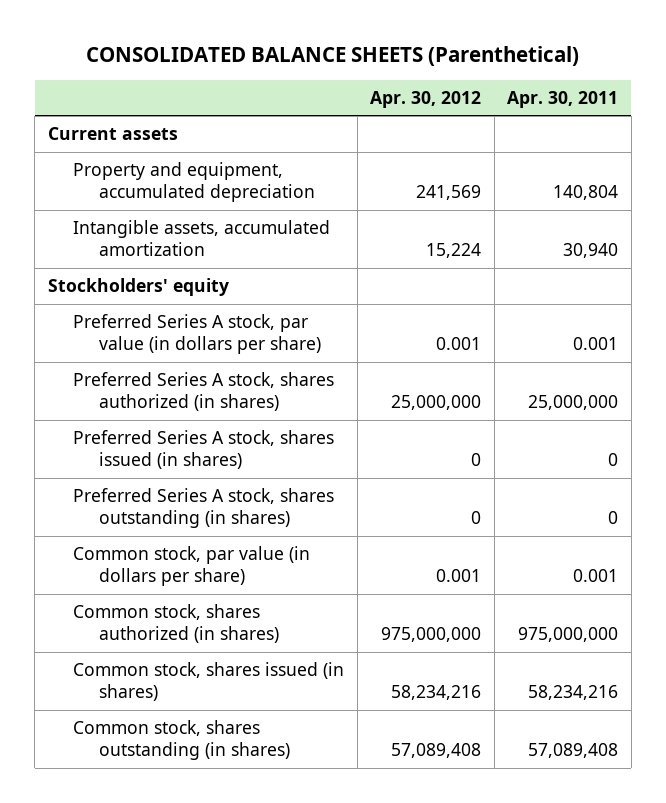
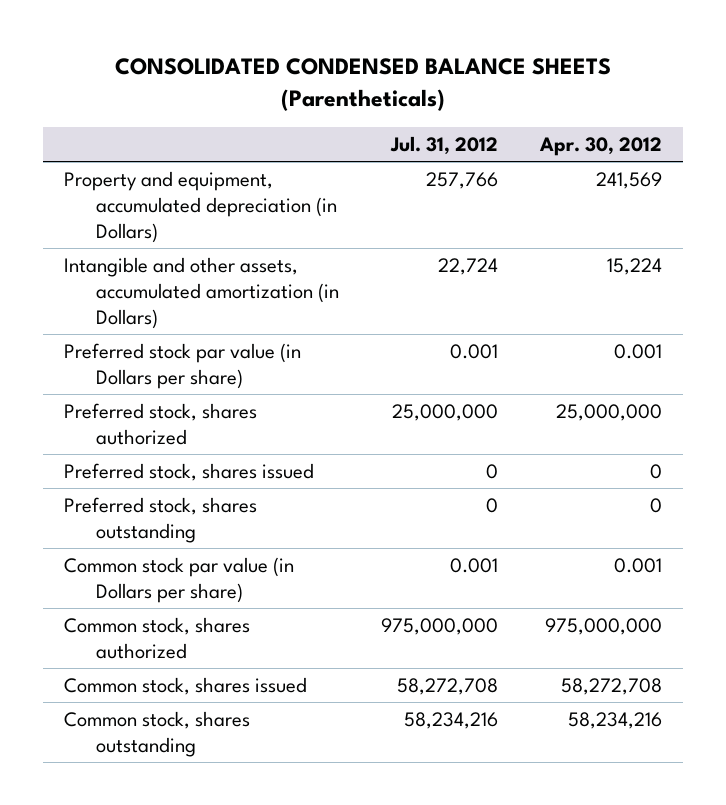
[85,45,579,66] CONSOLIDATED BALANCE SHEETS (Parenthetical) -> [115,58,612,112] CONSOLIDATED CONDENSED BALANCE SHEETS (Parentheticals)
[507,90,619,108] Apr. 30, 2011 -> none
none -> [390,135,499,155] Jul. 31, 2012
[47,127,178,141] Current assets -> none
[47,278,229,297] Stockholders' equity -> none
[73,162,315,203] Property and equipment, accumulated depreciation -> [63,170,338,243] Property and equipment, accumulated depreciation (in Dollars)
[73,220,331,257] Intangible assets, accumulated amortization -> [63,256,340,329] Intangible and other assets, accumulated amortization (in Dollars)
[73,314,321,355] Preferred Series A stock, par value (in dollars per share) -> [63,342,301,389] Preferred stock par value (in Dollars per share)
[73,372,335,412] Preferred Series A stock, shares authorized (in shares) -> [63,402,257,445] Preferred stock, shares authorized
[73,430,335,470] Preferred Series A stock, shares issued (in shares) -> [63,462,314,481] Preferred stock, shares issued
[73,488,335,529] Preferred Series A stock, shares outstanding (in shares) -> [63,496,257,543] Preferred stock, shares outstanding
[73,546,311,587] Common stock, par value (in dollars per share) -> [63,556,294,603] Common stock par value (in Dollars per share)
[73,604,279,644] Common stock, shares authorized (in shares) -> [63,616,250,659] Common stock, shares authorized
[73,662,345,702] Common stock, shares issued (in shares) -> [63,676,307,695] Common stock, shares issued
[391,685,482,701] 58,234,216 -> [561,677,663,695] 58,272,708
[73,720,290,761] Common stock, shares outstanding (in shares) -> [63,710,250,757] Common stock, shares outstanding
[391,743,482,759] 57,089,408 -> [568,711,663,729] 58,234,216

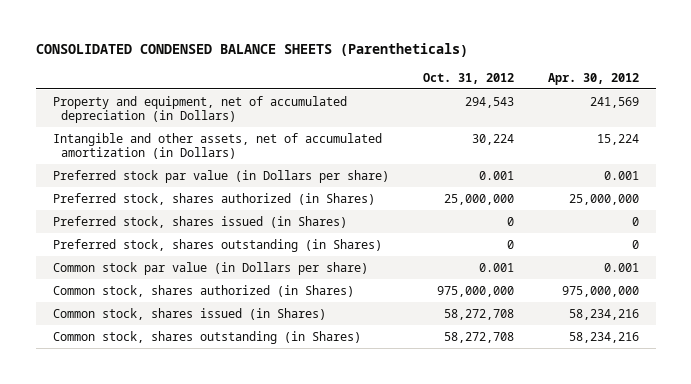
[390,135,499,155] Jul. 31, 2012 -> none
none -> [422,72,514,84] Oct. 31, 2012
[63,170,338,243] Property and equipment, accumulated depreciation (in Dollars) -> [52,95,347,124] Property and equipment, net of accumulated depreciation (in Dollars)
[63,256,340,329] Intangible and other assets, accumulated amortization (in Dollars) -> [52,132,382,160] Intangible and other assets, net of accumulated amortization (in Dollars)
[63,402,257,445] Preferred stock, shares authorized -> [52,192,375,205] Preferred stock, shares authorized (in Shares)
[63,462,314,481] Preferred stock, shares issued -> [52,215,347,228] Preferred stock, shares issued (in Shares)
[63,496,257,543] Preferred stock, shares outstanding -> [52,238,382,252] Preferred stock, shares outstanding (in Shares)
[63,616,250,659] Common stock, shares authorized -> [52,284,354,297] Common stock, shares authorized (in Shares)
[63,676,307,695] Common stock, shares issued -> [52,307,326,320] Common stock, shares issued (in Shares)
[561,677,663,695] 58,272,708 -> [568,308,639,320] 58,234,216
[63,710,250,757] Common stock, shares outstanding -> [52,330,361,344] Common stock, shares outstanding (in Shares)

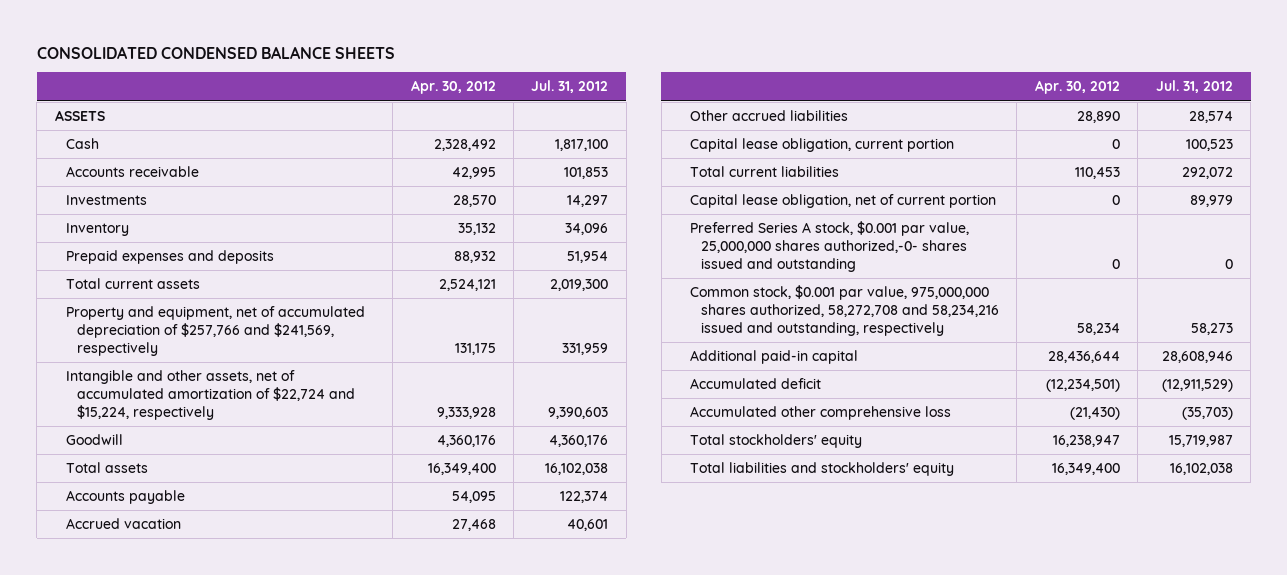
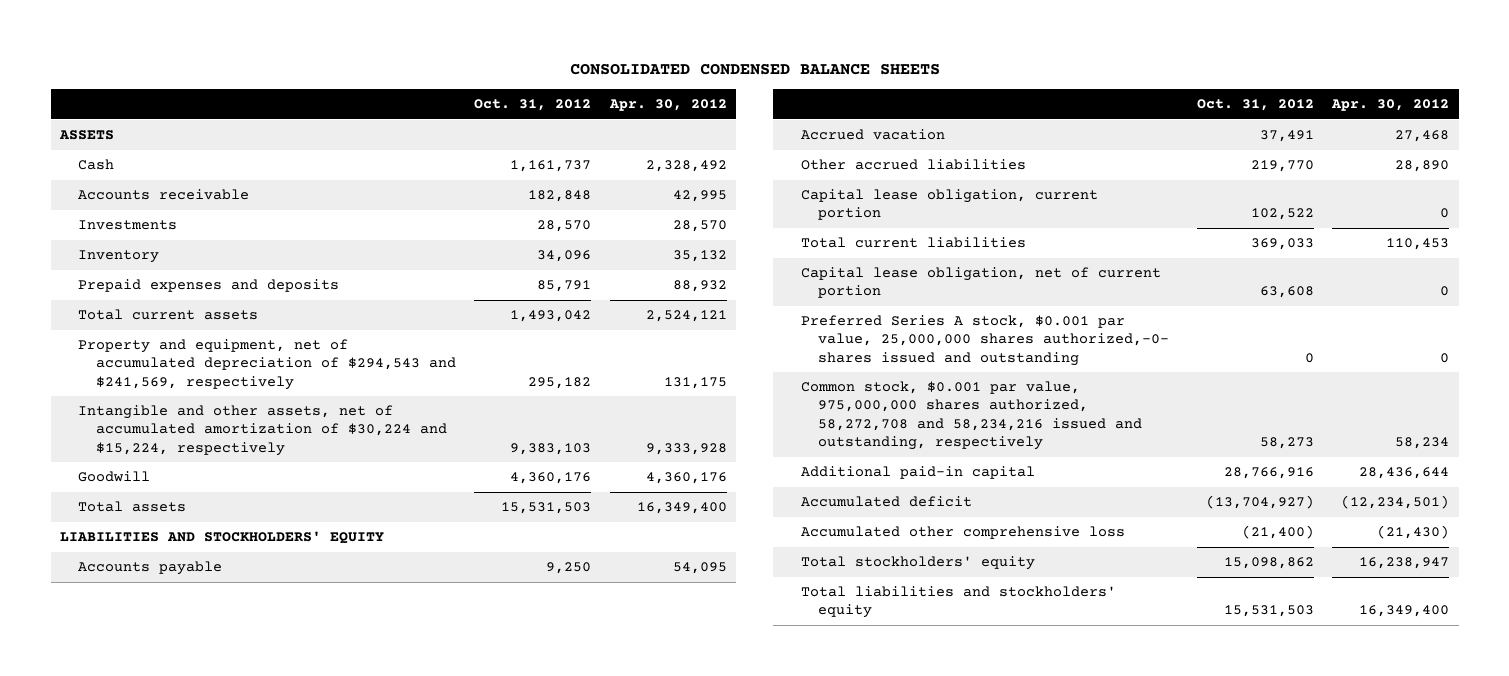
[531,80,609,94] Jul. 31, 2012 -> none
none -> [474,99,592,112] Oct. 31, 2012
[65,306,365,356] Property and equipment, net of accumulated depreciation of $257,766 and $241,569, respectively -> [78,339,456,390] Property and equipment, net of accumulated depreciation of $294,543 and $241,569, respectively
[65,370,355,420] Intangible and other assets, net of accumulated amortization of $22,724 and $15,224, respectively -> [78,405,447,456] Intangible and other assets, net of accumulated amortization of $30,224 and $15,224, respectively
none -> [60,531,385,545] LIABILITIES AND STOCKHOLDERS' EQUITY

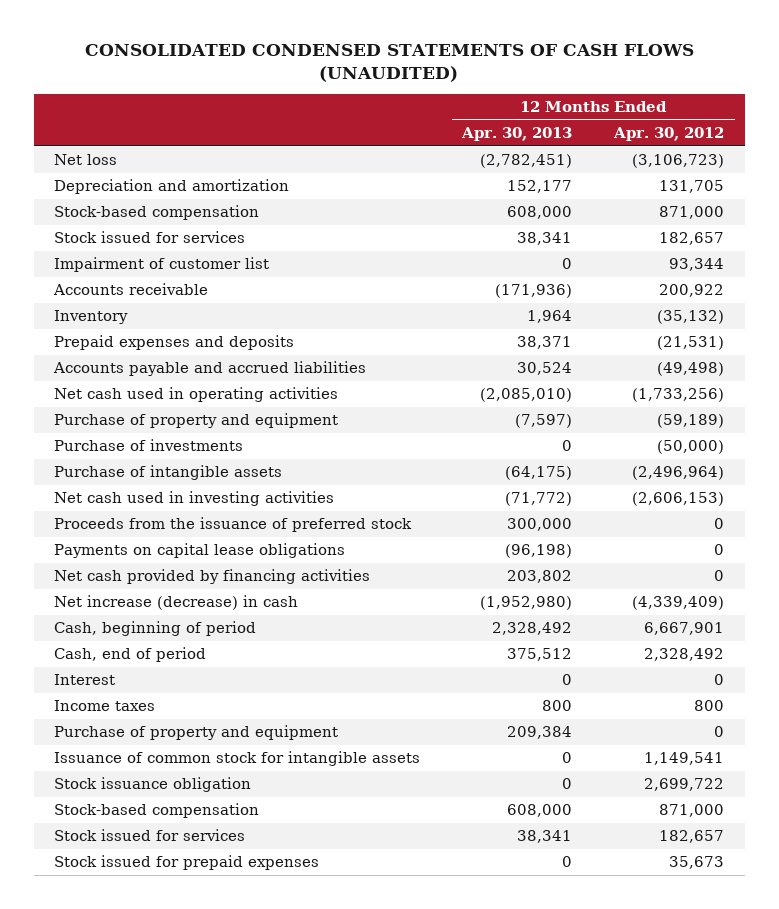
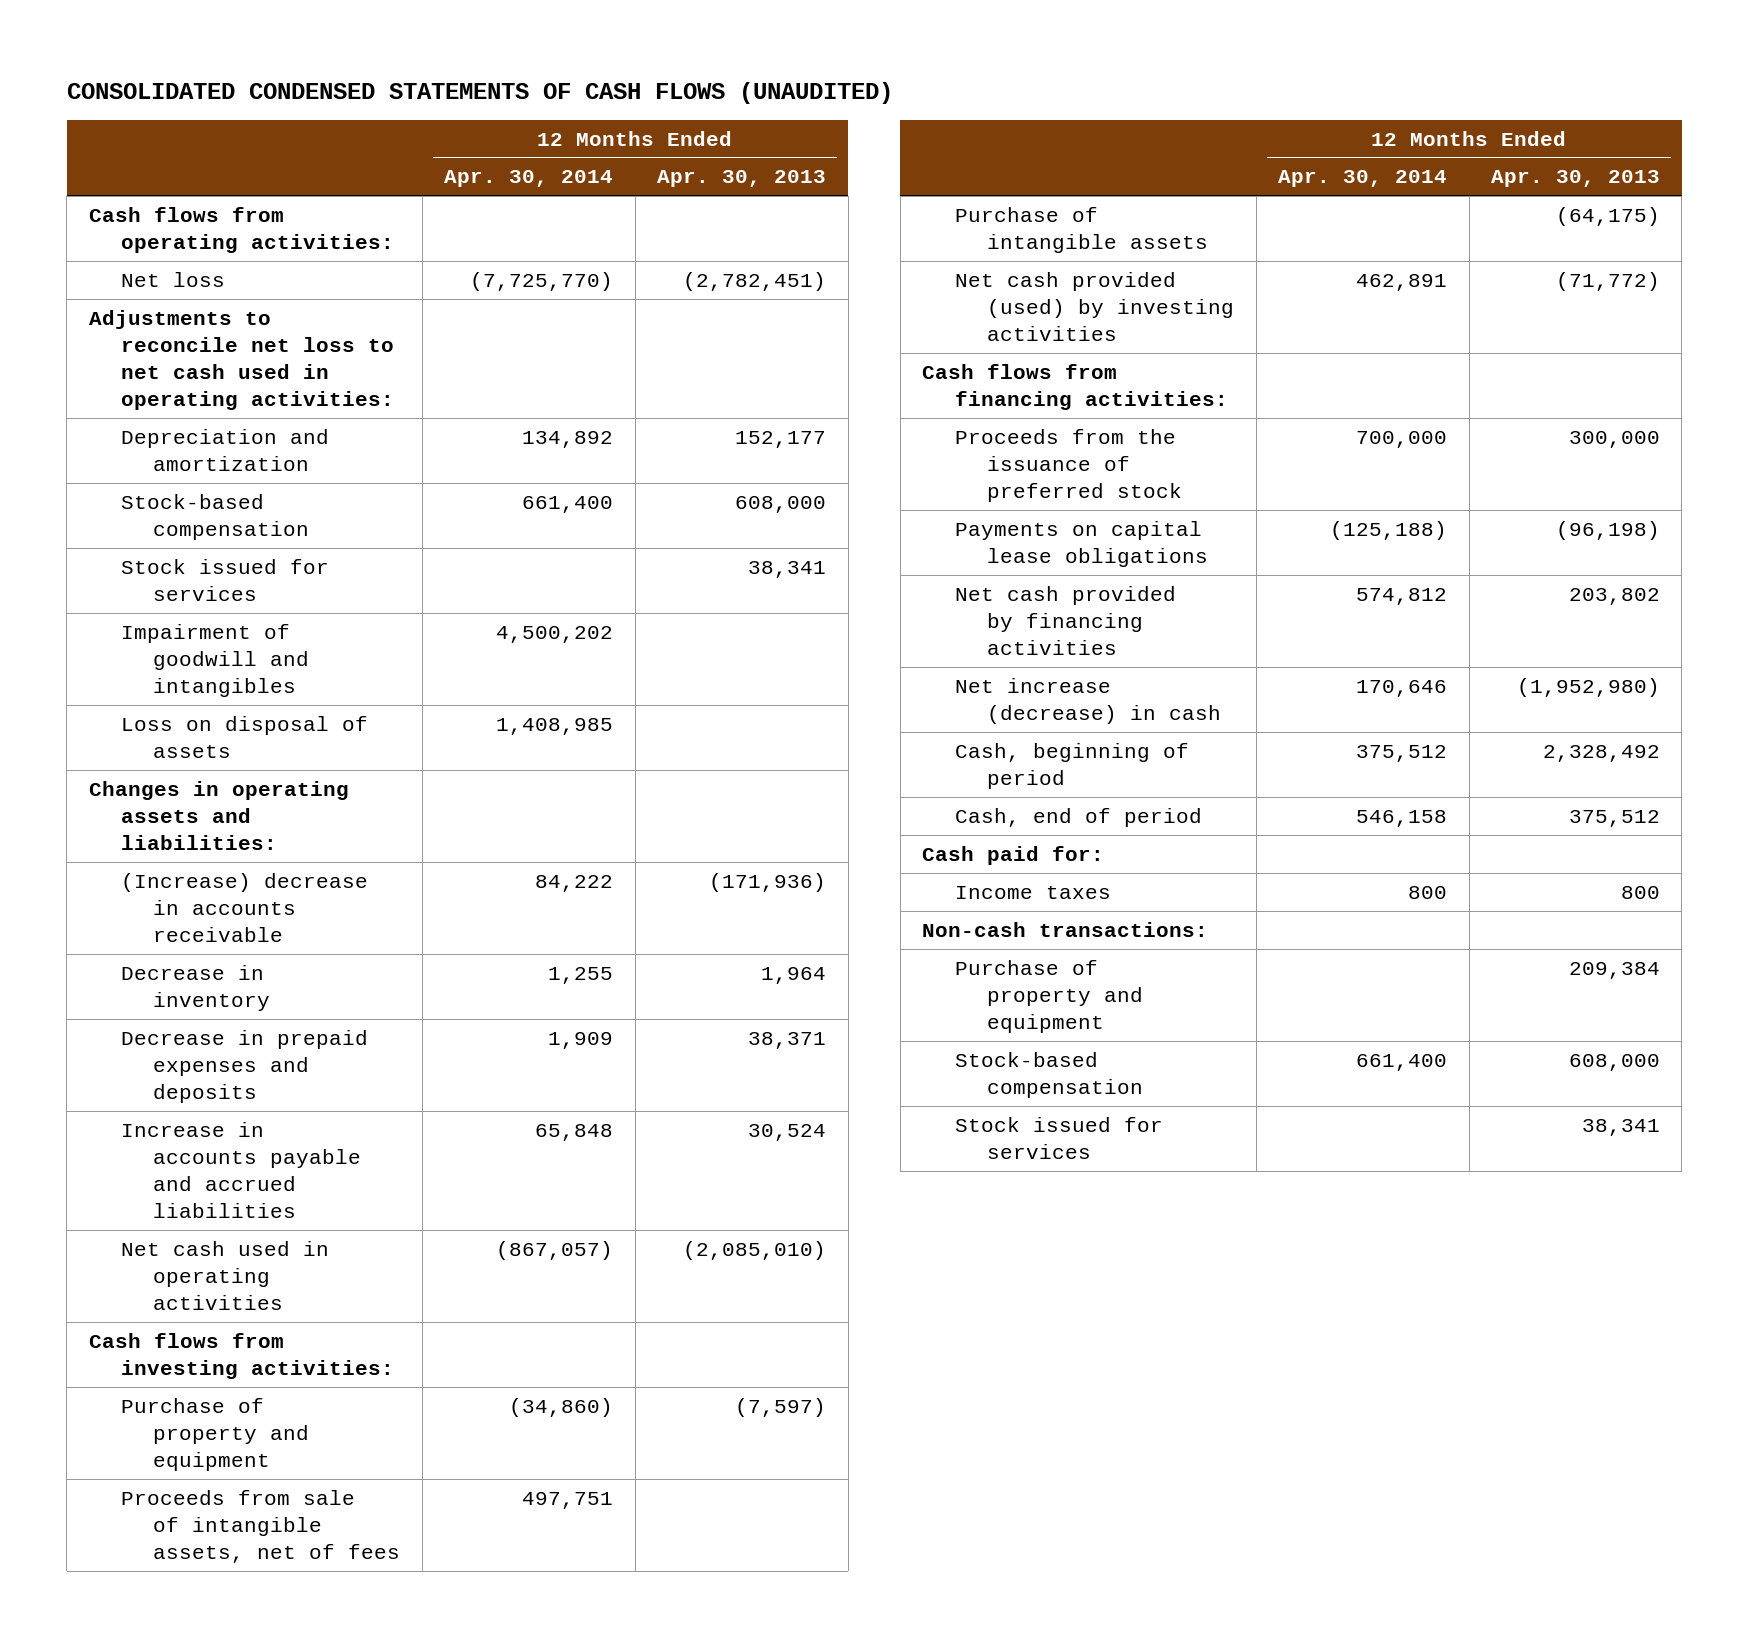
[613,127,725,142] Apr. 30, 2012 -> none
none -> [444,170,614,188] Apr. 30, 2014
none -> [88,206,394,253] Cash flows from operating activities:
none -> [88,309,394,411] Adjustments to reconcile net loss to net cash used in operating activities:
[54,257,270,273] Impairment of customer list -> none
none -> [120,623,310,697] Impairment of goodwill and intangibles
none -> [120,715,368,758] Loss on disposal of assets
none -> [88,780,349,850] Changes in operating assets and liabilities:
[53,283,209,296] Accounts receivable -> [120,872,368,942] (Increase) decrease in accounts receivable
[54,310,129,325] Inventory -> [120,964,271,1011] Decrease in inventory
[54,335,295,351] Prepaid expenses and deposits -> [120,1029,368,1103] Decrease in prepaid expenses and deposits
[53,361,367,377] Accounts payable and accrued liabilities -> [120,1121,362,1219] Increase in accounts payable and accrued liabilities
none -> [88,1332,394,1379] Cash flows from investing activities:
[54,439,244,452] Purchase of investments -> none
none -> [120,1489,401,1563] Proceeds from sale of intangible assets, net of fees
[54,491,335,507] Net cash used in investing activities -> [954,271,1235,341] Net cash provided (used) by investing activities
none -> [922,363,1228,410] Cash flows from financing activities:
[54,674,116,686] Interest -> none
none -> [922,845,1105,865] Cash paid for:
none -> [922,921,1209,937] Non-cash transactions:
[54,751,421,767] Issuance of common stock for intangible assets -> none
[54,777,252,793] Stock issuance obligation -> none
[54,855,320,871] Stock issued for prepaid expenses -> none

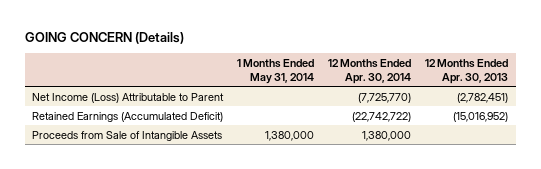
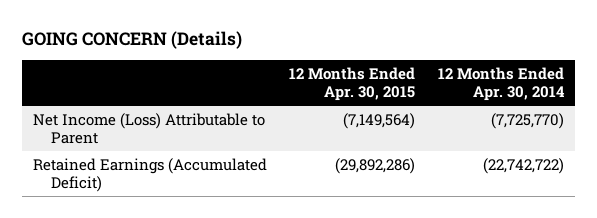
[237,59,315,84] 1 Months Ended May 31, 2014 -> none
[425,59,509,84] 12 Months Ended Apr. 30, 2013 -> none
none -> [289,67,416,102] 12 Months Ended Apr. 30, 2015
[32,130,223,141] Proceeds from Sale of Intangible Assets -> none

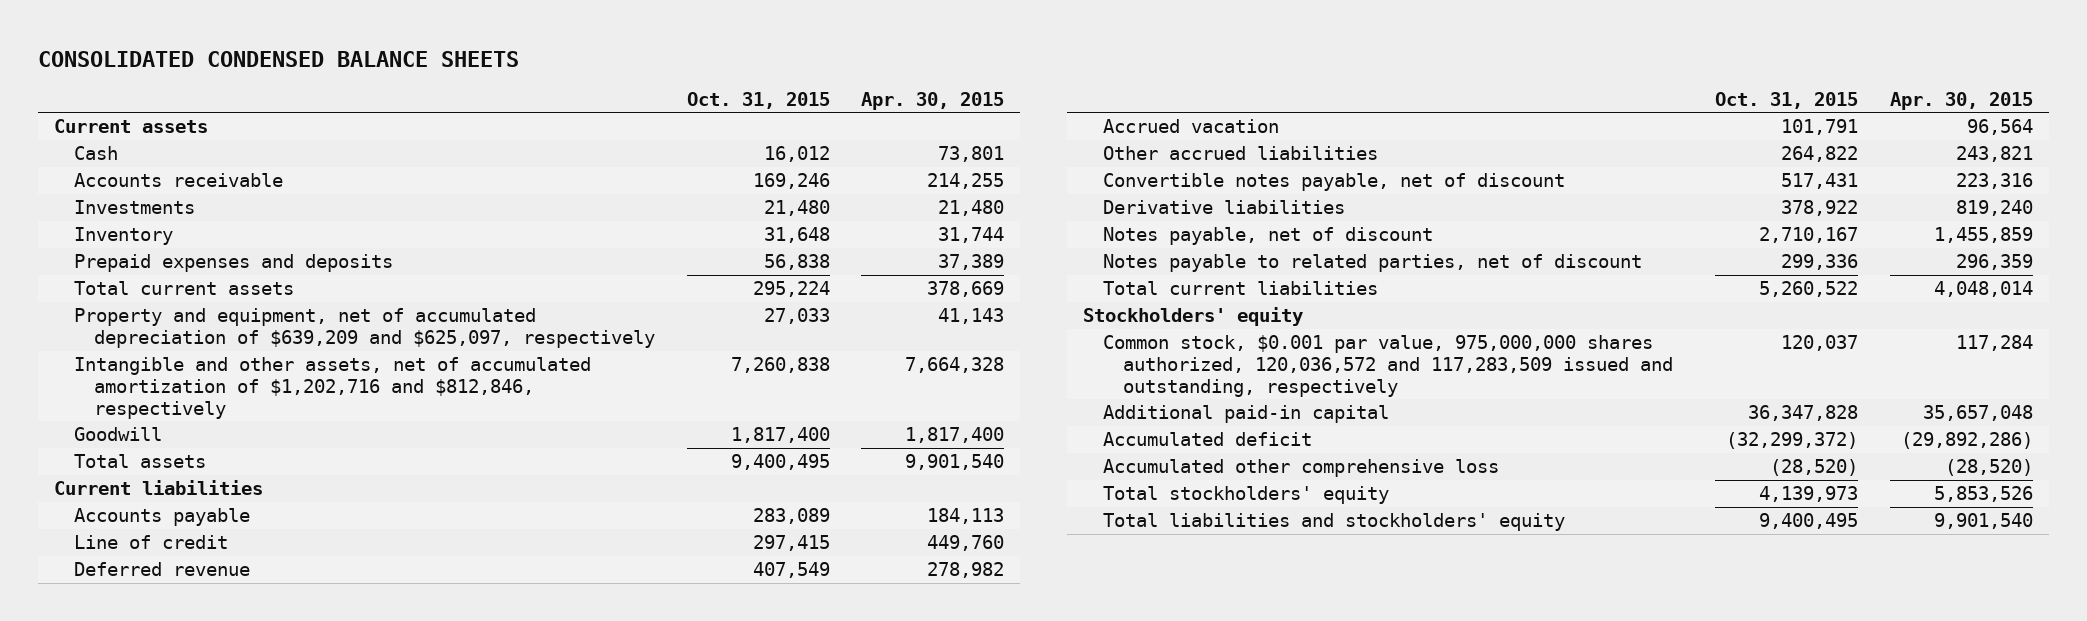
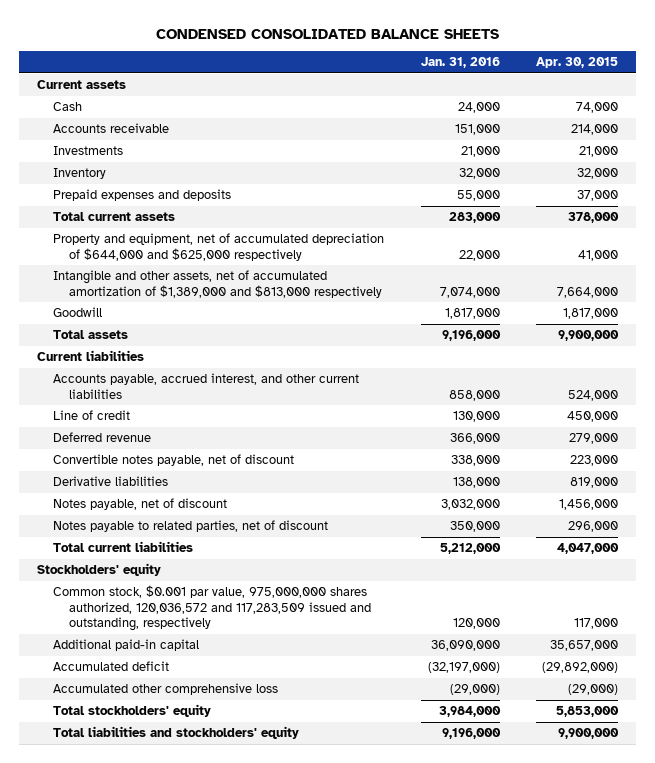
[37,50,519,67] CONSOLIDATED CONDENSED BALANCE SHEETS -> [155,28,499,39] CONDENSED CONSOLIDATED BALANCE SHEETS
[686,91,830,109] Oct. 31, 2015 -> none
none -> [420,57,500,69] Jan. 31, 2016
[938,146,1005,163] 73,801 -> [576,102,619,114] 74,000
[927,173,1005,190] 214,255 -> [571,124,619,136] 214,000
[938,200,1005,217] 21,480 -> [579,146,619,158] 21,000
[938,227,1005,244] 31,744 -> [577,168,619,180] 32,000
[938,254,1005,271] 37,389 -> [577,190,619,202] 37,000
[927,281,1005,298] 378,669 -> [568,212,620,224] 378,000
[73,308,655,348] Property and equipment, net of accumulated depreciation of $639,209 and $625,097, respectively -> [53,233,385,261] Property and equipment, net of accumulated depreciation of $644,000 and $625,000 respectively
[938,308,1005,325] 41,143 -> [578,249,619,261] 41,000
[73,357,591,419] Intangible and other assets, net of accumulated amortization of $1,202,716 and $812,846, respectively -> [53,270,383,298] Intangible and other assets, net of accumulated amortization of $1,389,000 and $813,000 respectively
[905,357,1005,374] 7,664,328 -> [557,286,619,298] 7,664,000
[905,427,1005,444] 1,817,400 -> [563,308,619,320] 1,817,000
[905,454,1005,471] 9,901,540 -> [558,330,620,342] 9,900,000
[1102,119,1279,134] Accrued vacation -> none
[1102,146,1378,161] Other accrued liabilities -> none
[73,508,250,527] Accounts payable -> [53,373,360,399] Accounts payable, accrued interest, and other current liabilities
[927,508,1005,525] 184,113 -> [568,389,619,401] 524,000
[927,535,1005,552] 449,760 -> [567,411,619,423] 450,000
[927,562,1005,579] 278,982 -> [569,433,619,445] 279,000
[1956,173,2034,190] 223,316 -> [570,455,619,467] 223,000
[1956,200,2034,217] 819,240 -> [570,477,619,489] 819,000
[1934,227,2034,244] 1,455,859 -> [559,499,619,511] 1,456,000
[1956,254,2034,271] 296,359 -> [568,521,619,533] 296,000
[1934,281,2034,298] 4,048,014 -> [557,543,620,555] 4,047,000
[1956,335,2034,352] 117,284 -> [574,618,619,630] 117,000
[1923,405,2034,422] 35,657,048 -> [550,640,619,652] 35,657,000
[1901,432,2034,450] (29,892,286) -> [542,662,619,674] (29,892,000)
[1945,459,2034,477] (28,520) -> [568,684,619,696] (29,000)
[1934,486,2034,503] 5,853,526 -> [556,706,620,718] 5,853,000
[1934,513,2034,530] 9,901,540 -> [558,728,620,740] 9,900,000

